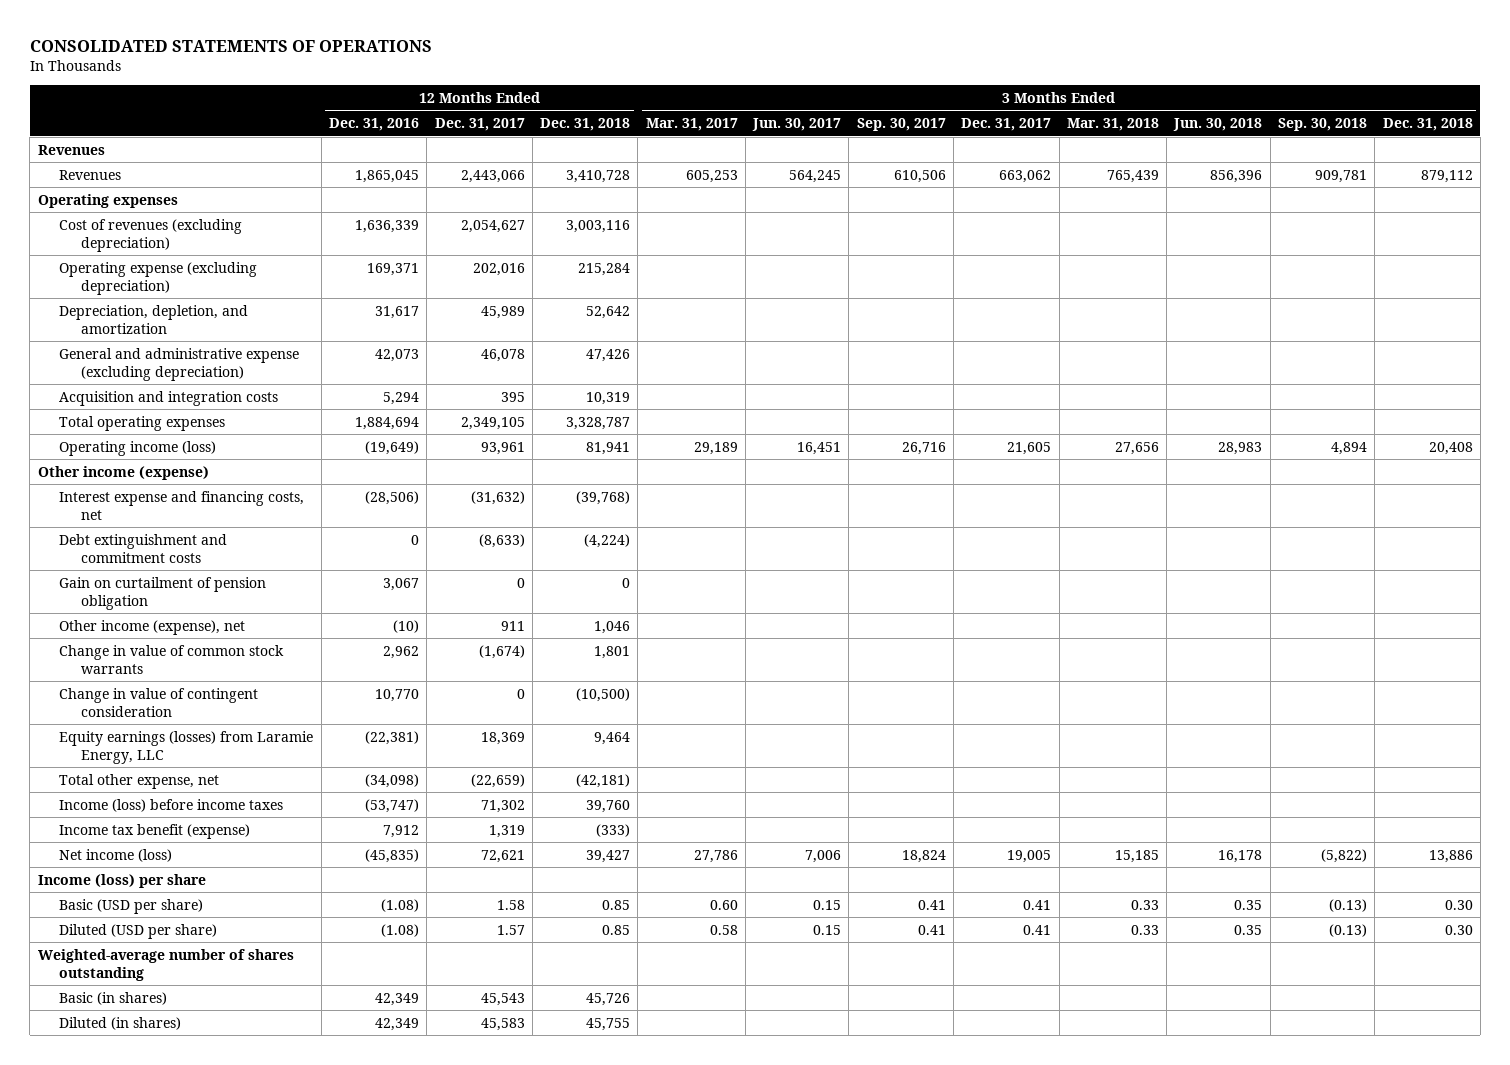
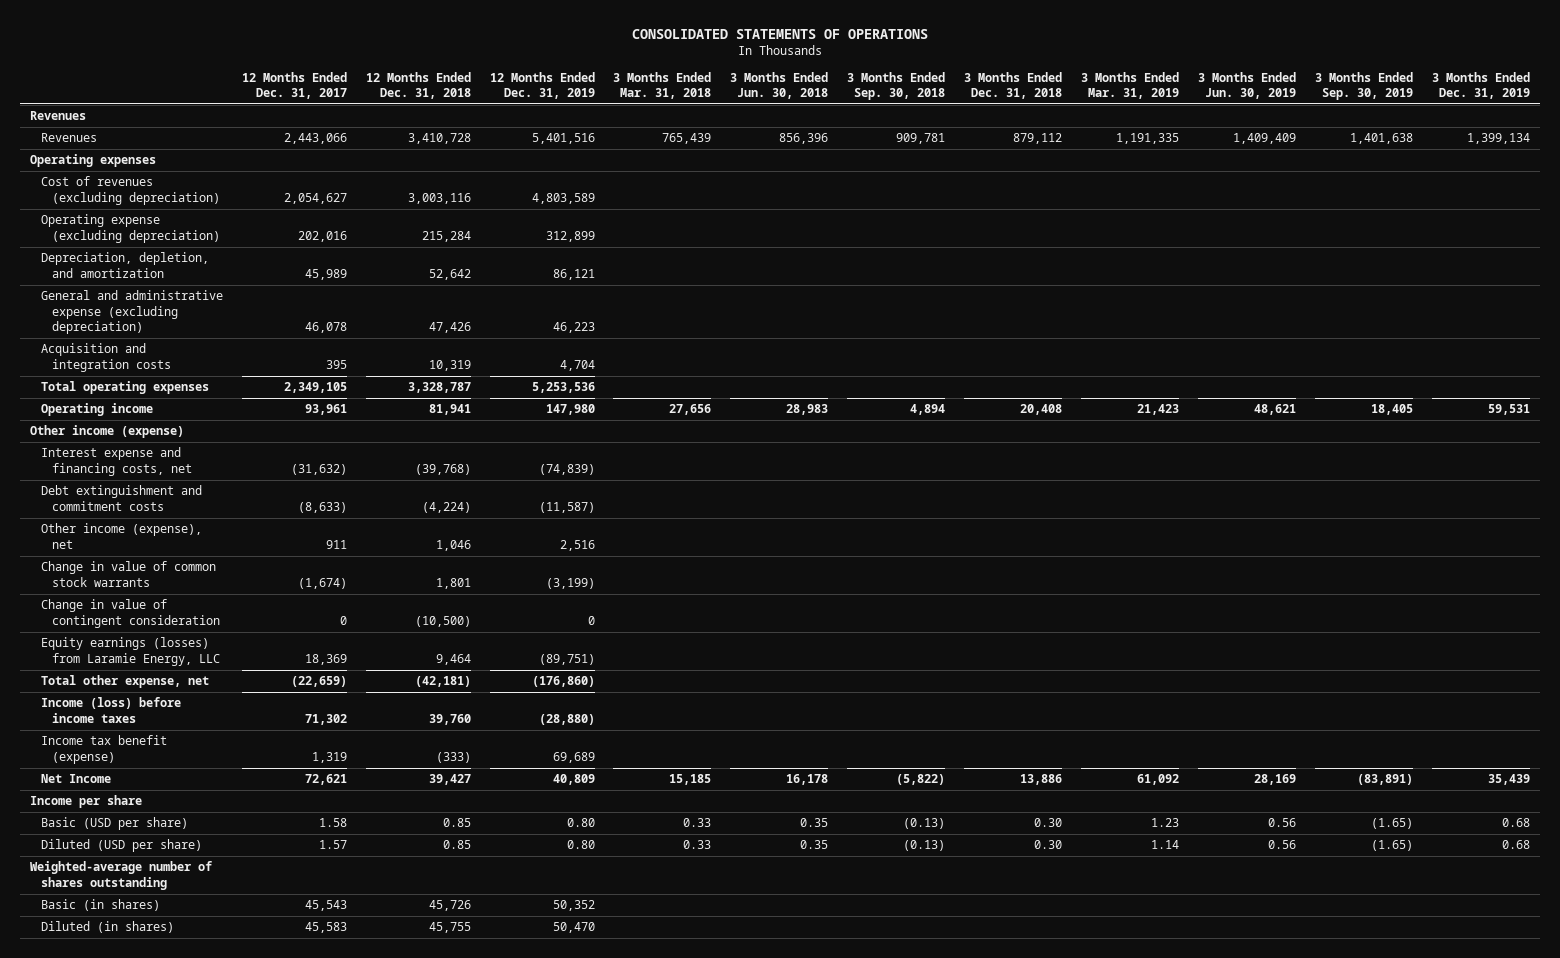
[328,118,419,132] Dec. 31, 2016 -> none
[645,118,738,132] Mar. 31, 2017 -> none
[752,118,842,132] Jun. 30, 2017 -> none
[856,118,946,132] Sep. 30, 2017 -> none
[961,118,1052,132] Dec. 31, 2017 -> none
none -> [489,71,595,100] 12 Months Ended Dec. 31, 2019
none -> [1081,71,1180,100] 3 Months Ended Mar. 31, 2019
none -> [1198,71,1297,100] 3 Months Ended Jun. 30, 2019
none -> [1315,71,1414,101] 3 Months Ended Sep. 30, 2019
none -> [1432,71,1531,100] 3 Months Ended Dec. 31, 2019
[59,440,217,456] Operating income (loss) -> [40,403,153,417] Operating income
[59,576,267,610] Gain on curtailment of pension obligation -> none
[59,848,173,862] Net income (loss) -> [40,774,111,784] Net Income
[37,873,206,888] Income (loss) per share -> [29,795,142,809] Income per share

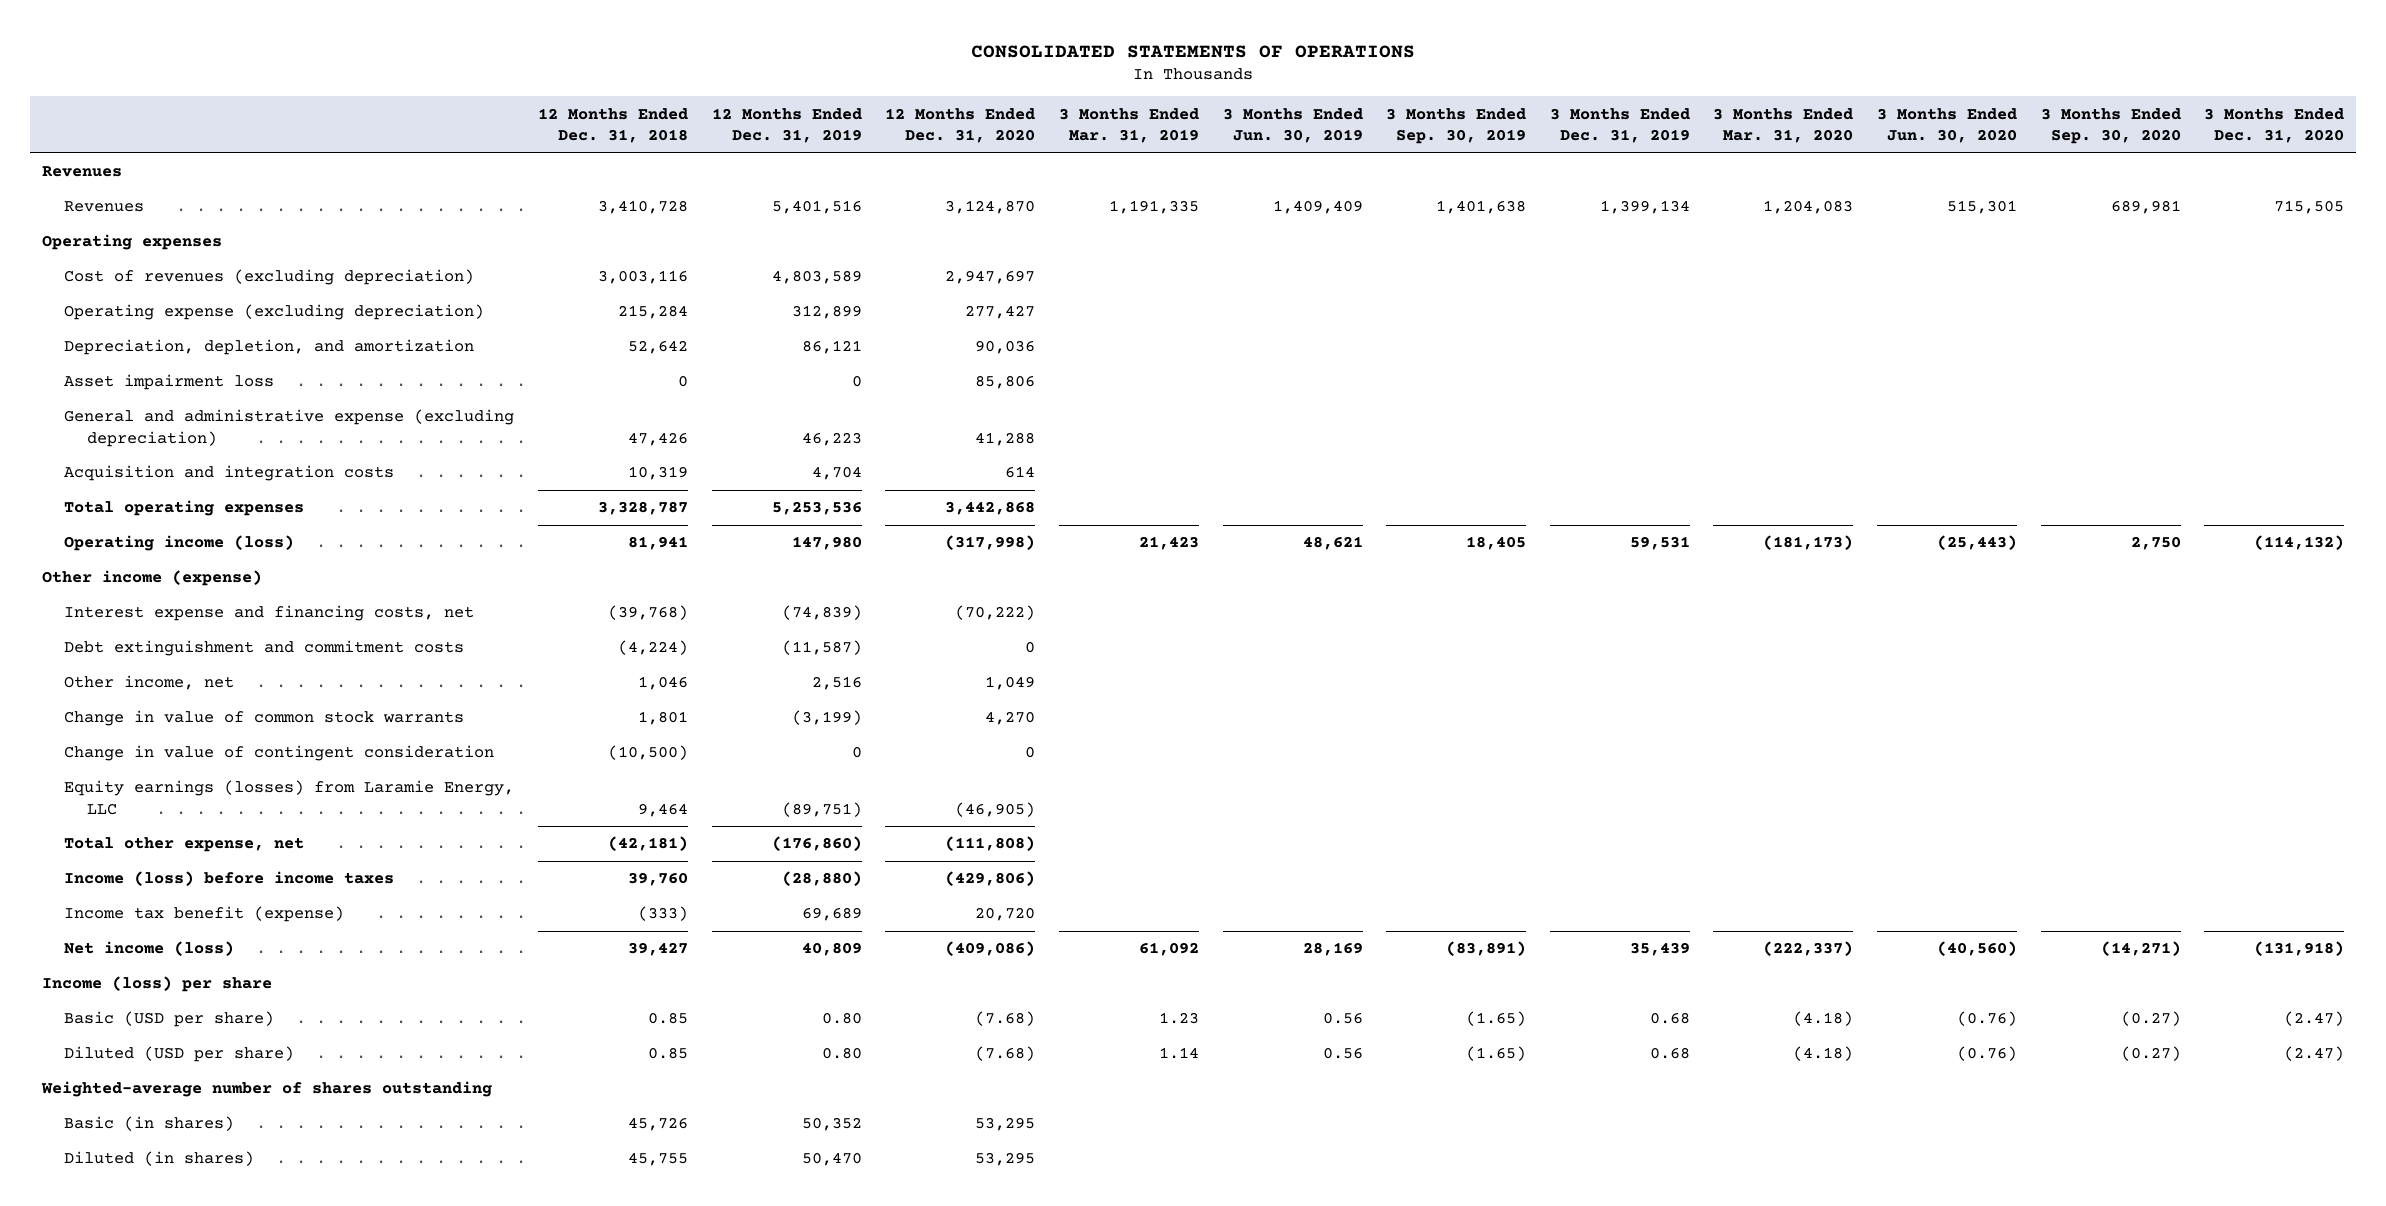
[241,71,347,100] 12 Months Ended Dec. 31, 2017 -> none
[613,71,712,100] 3 Months Ended Mar. 31, 2018 -> none
[730,71,829,100] 3 Months Ended Jun. 30, 2018 -> none
[847,71,946,101] 3 Months Ended Sep. 30, 2018 -> none
[964,71,1063,100] 3 Months Ended Dec. 31, 2018 -> none
none -> [885,107,1036,144] 12 Months Ended Dec. 31, 2020
none -> [1713,107,1854,144] 3 Months Ended Mar. 31, 2020
none -> [1876,107,2017,144] 3 Months Ended Jun. 30, 2020
none -> [2040,107,2181,145] 3 Months Ended Sep. 30, 2020
none -> [2204,107,2345,144] 3 Months Ended Dec. 31, 2020
none -> [64,374,275,391] Asset impairment loss
[40,403,153,417] Operating income -> [64,535,295,552] Operating income (loss)
[40,523,202,549] Other income (expense), net -> [64,675,235,691] Other income, net
[40,774,111,784] Net Income -> [64,941,235,957] Net income (loss)
[29,795,142,809] Income per share -> [42,976,273,993] Income (loss) per share

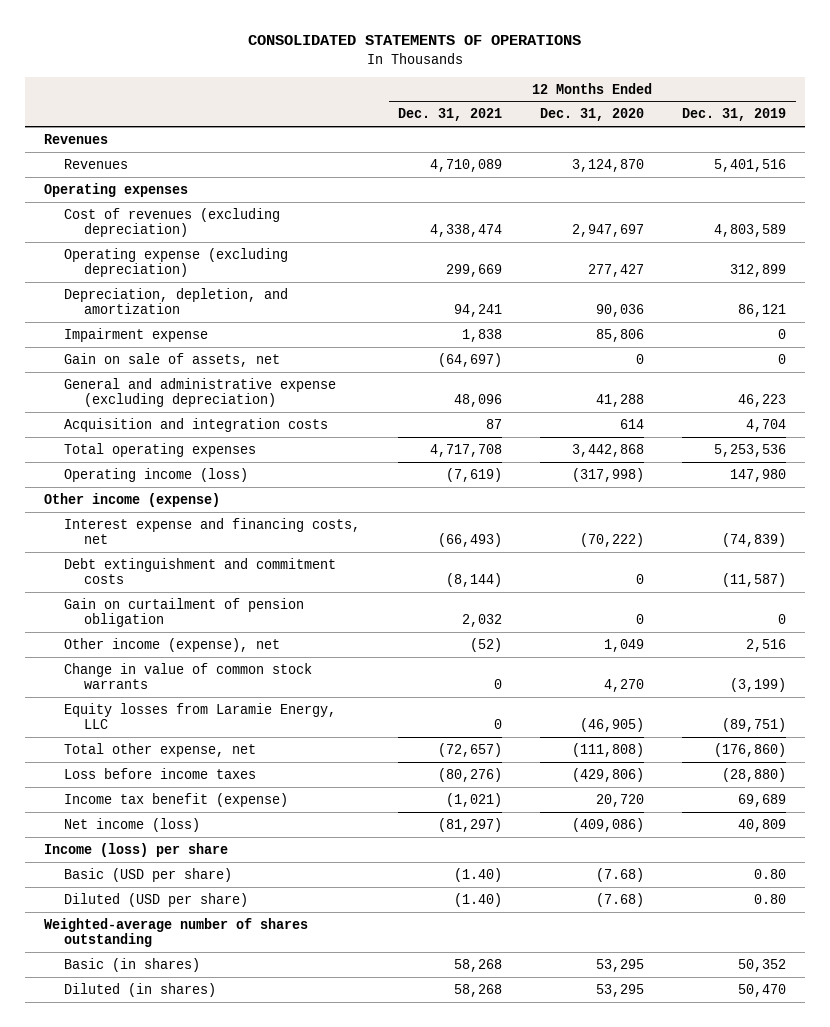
[538,107,689,144] 12 Months Ended Dec. 31, 2018 -> none
[1058,107,1199,144] 3 Months Ended Mar. 31, 2019 -> none
[1222,107,1363,144] 3 Months Ended Jun. 30, 2019 -> none
[1386,107,1527,145] 3 Months Ended Sep. 30, 2019 -> none
[1549,107,1690,144] 3 Months Ended Dec. 31, 2019 -> none
[1713,107,1854,144] 3 Months Ended Mar. 31, 2020 -> none
[1876,107,2017,144] 3 Months Ended Jun. 30, 2020 -> none
[2040,107,2181,145] 3 Months Ended Sep. 30, 2020 -> none
[2204,107,2345,144] 3 Months Ended Dec. 31, 2020 -> none
none -> [398,108,503,122] Dec. 31, 2021
[64,374,275,391] Asset impairment loss -> [64,327,209,342] Impairment expense
none -> [64,352,281,367] Gain on sale of assets, net
none -> [64,597,305,628] Gain on curtailment of pension obligation
[64,675,235,691] Other income, net -> [64,637,281,652] Other income (expense), net
[64,745,495,762] Change in value of contingent consideration -> none
[64,780,515,815] Equity earnings (losses) from Laramie Energy, LLC -> [64,702,337,730] Equity losses from Laramie Energy, LLC
[64,871,395,887] Income (loss) before income taxes -> [64,767,257,779] Loss before income taxes

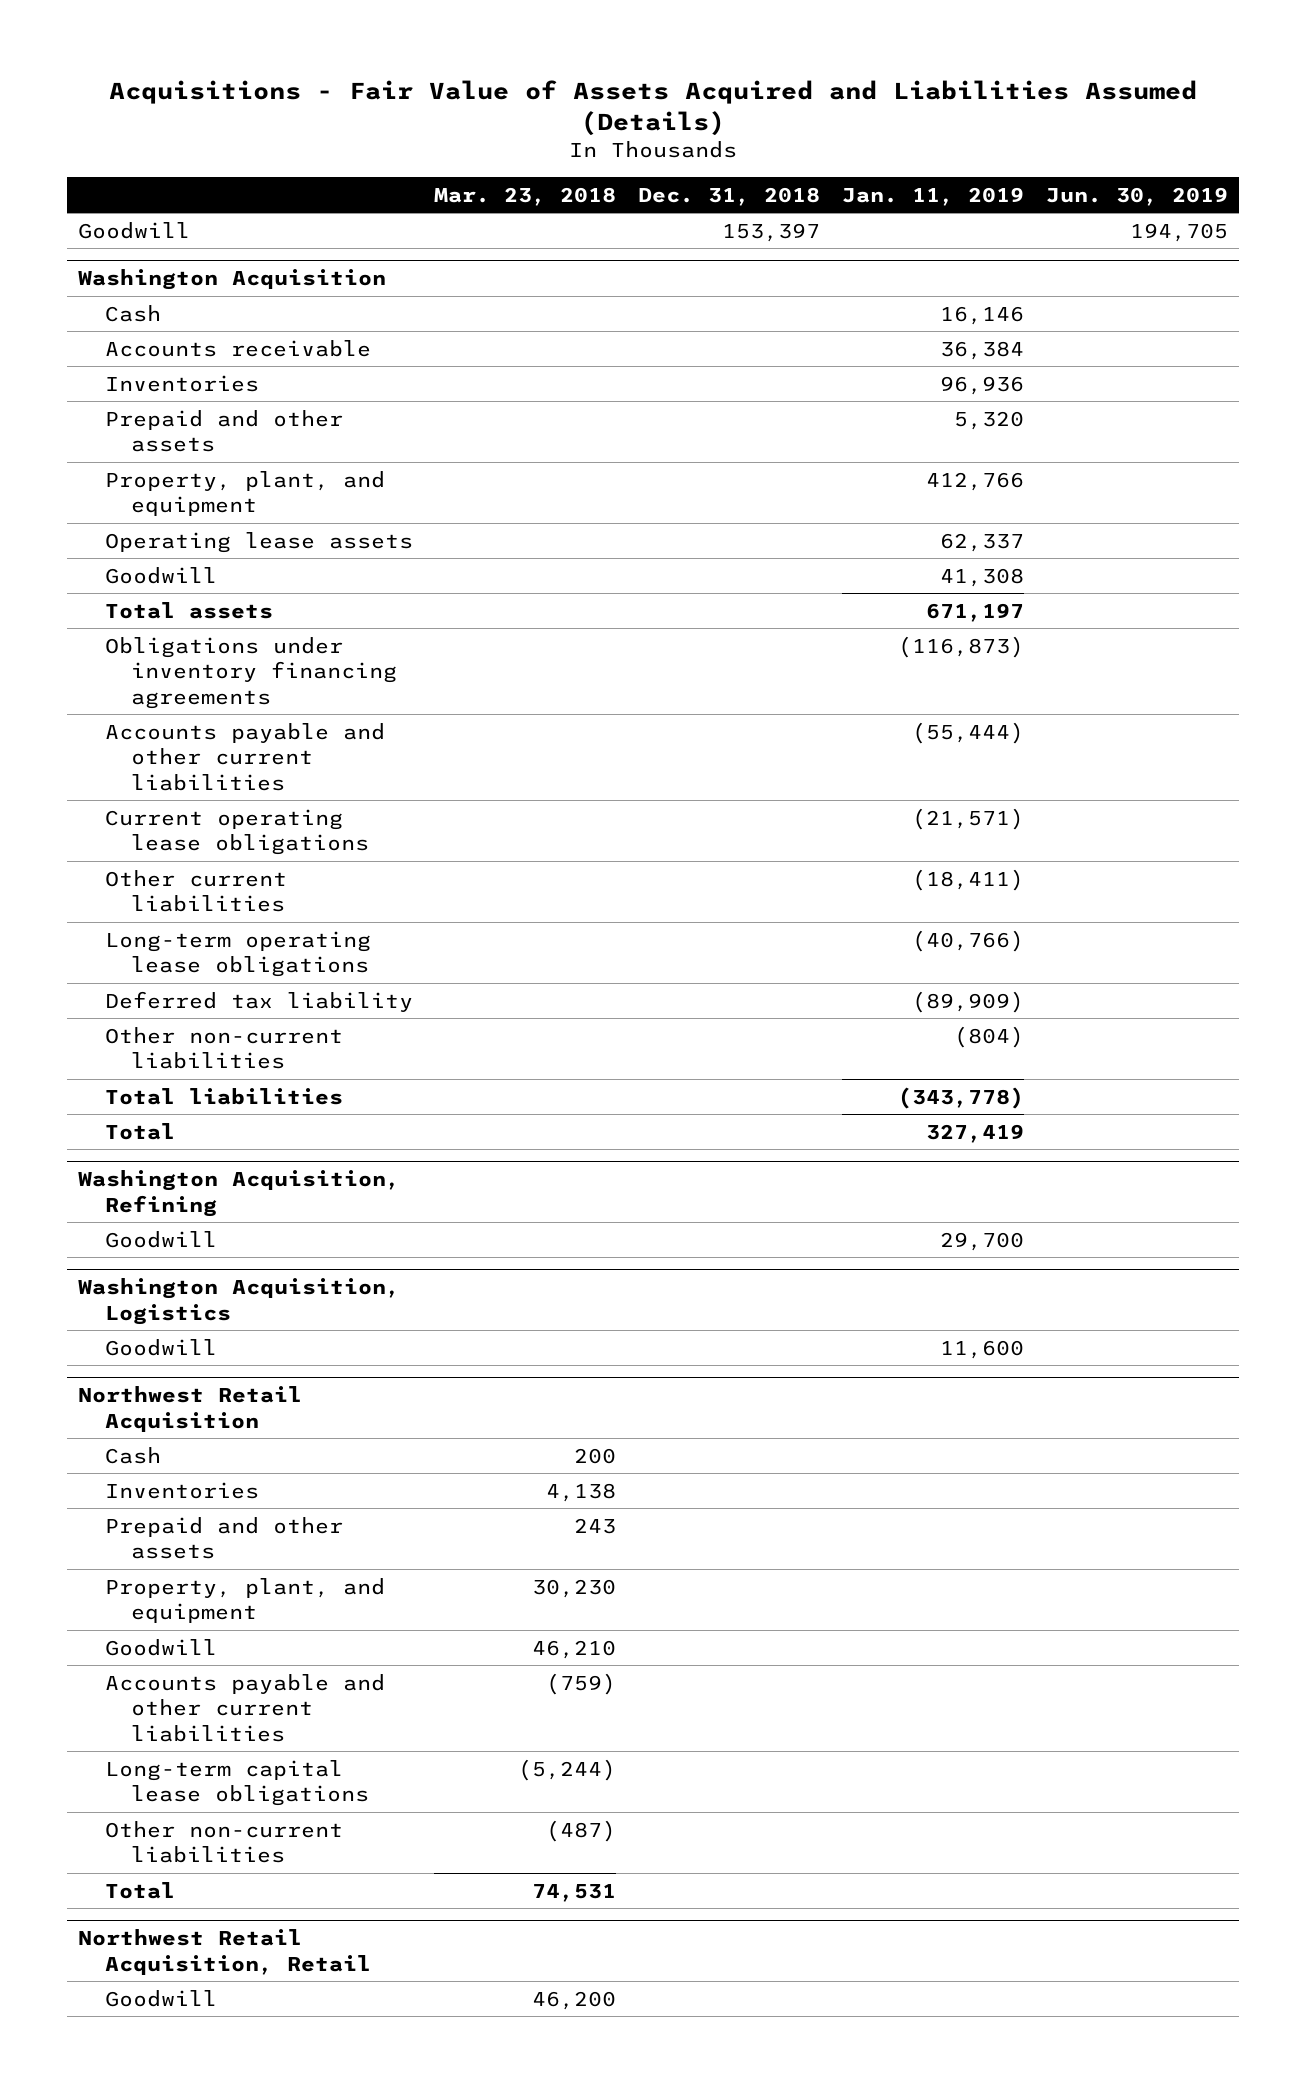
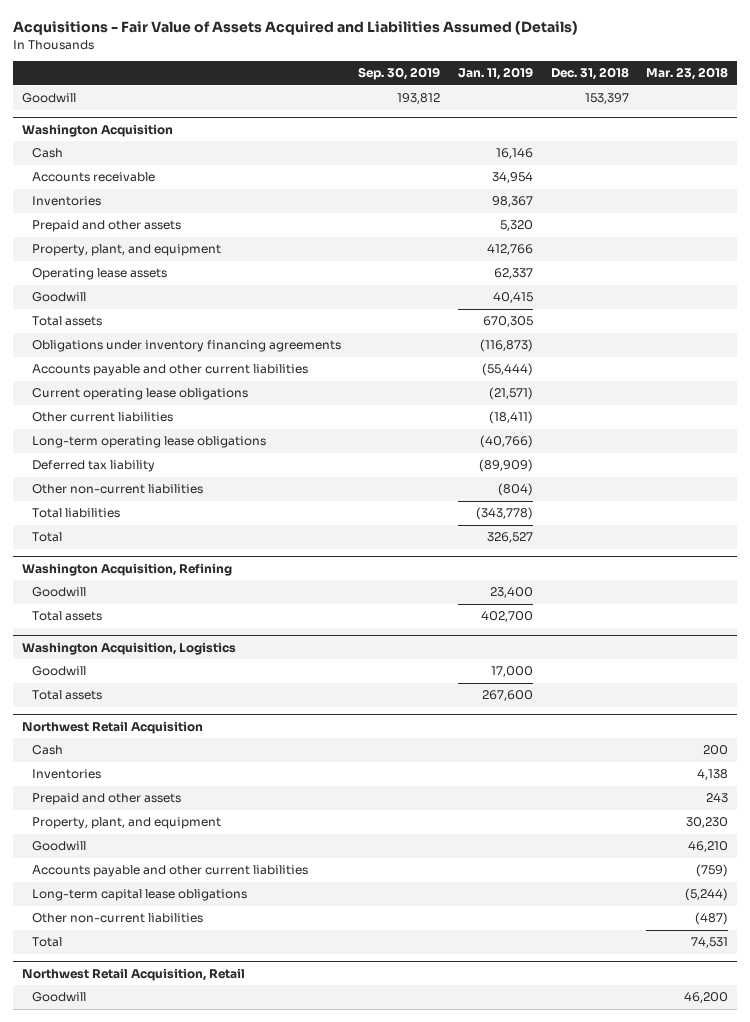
[1045,186,1228,206] Jun. 30, 2019 -> none
none -> [358,67,441,81] Sep. 30, 2019
[939,340,1024,360] 36,384 -> [491,172,533,184] 34,954
[939,375,1024,395] 96,936 -> [491,196,533,208] 98,367
[939,567,1024,587] 41,308 -> [492,292,533,304] 40,415
[925,602,1024,622] 671,197 -> [482,316,533,328] 670,305
[925,1123,1024,1143] 327,419 -> [486,532,533,544] 326,527
[939,1231,1024,1251] 29,700 -> [489,587,533,599] 23,400
none -> [31,611,102,622] Total assets
[939,1339,1024,1359] 11,600 -> [490,666,533,678] 17,000
none -> [31,690,102,701] Total assets

